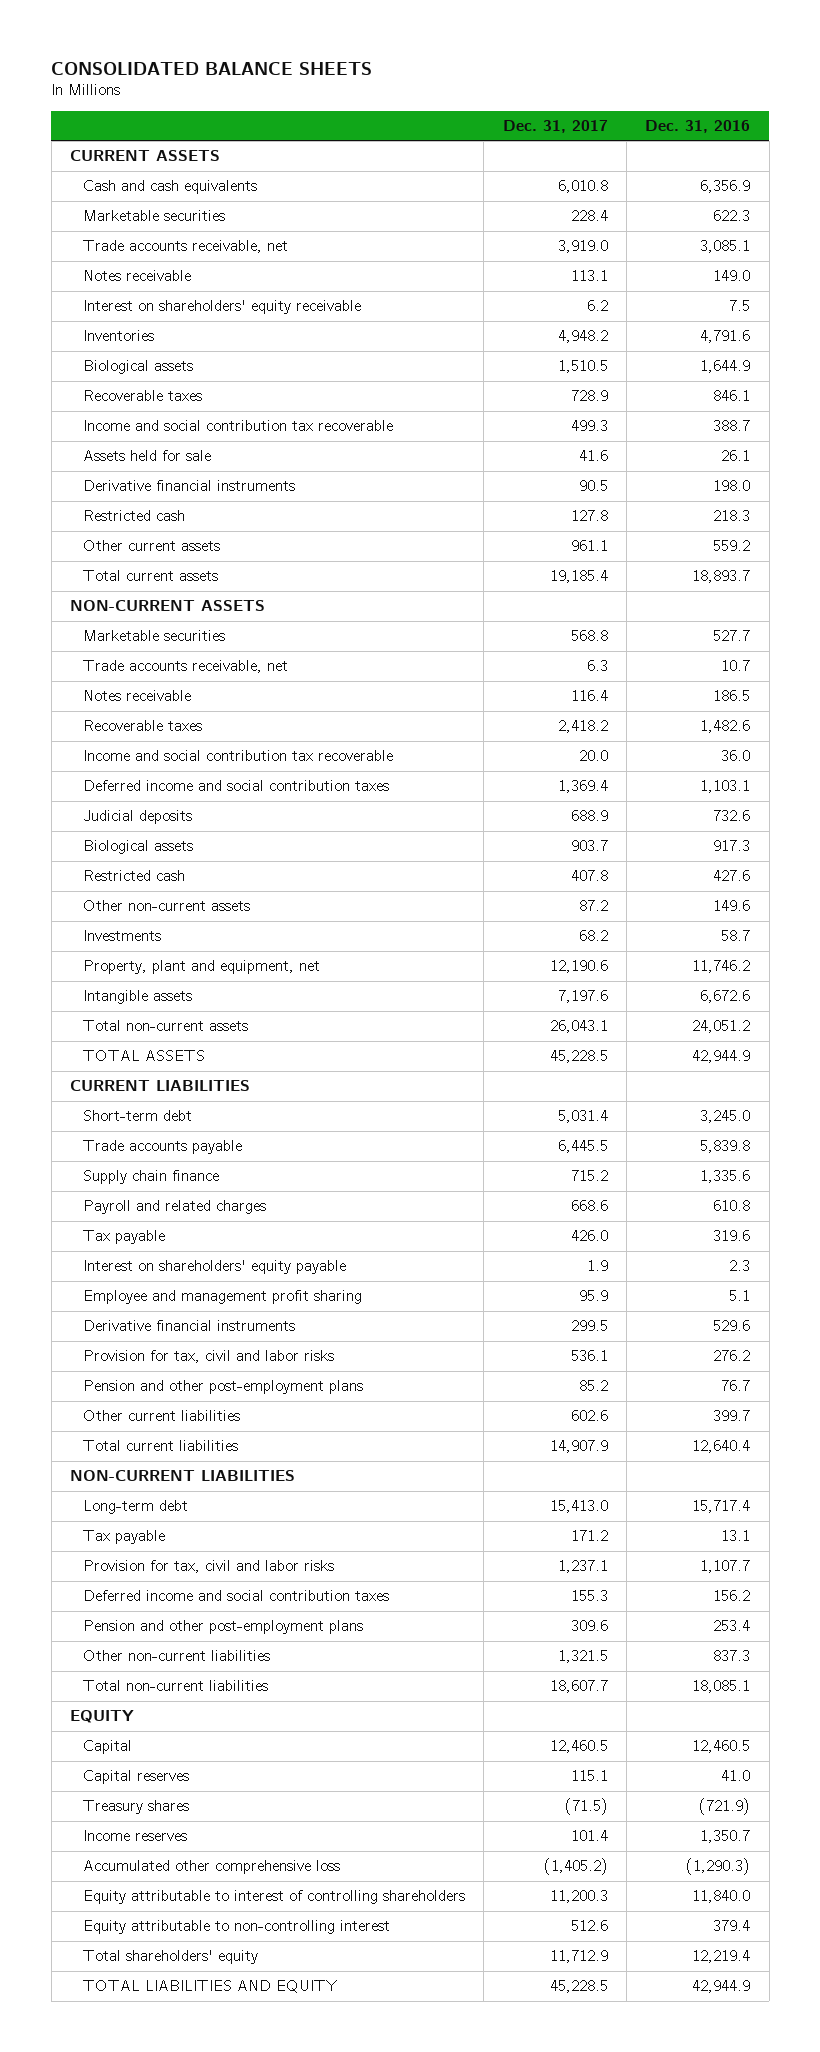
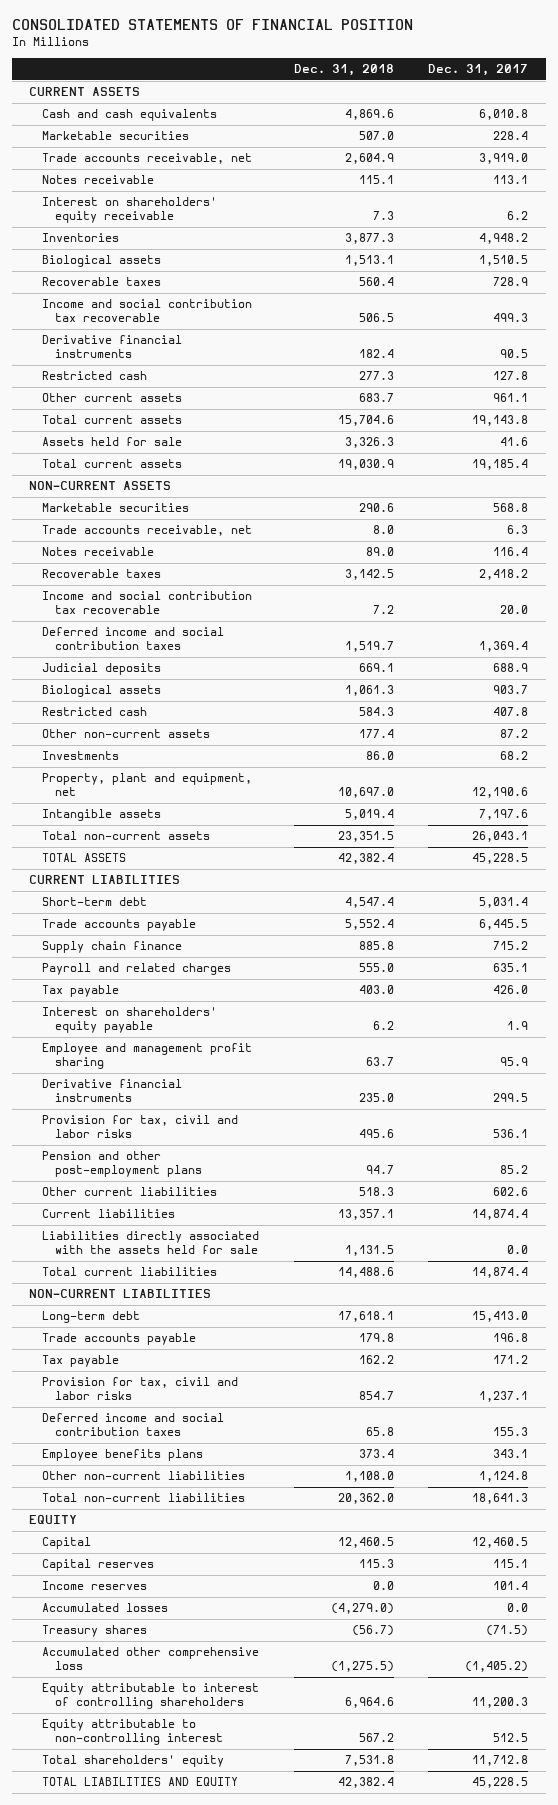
[51,61,373,75] CONSOLIDATED BALANCE SHEETS -> [11,19,413,31] CONSOLIDATED STATEMENTS OF FINANCIAL POSITION
[645,119,751,133] Dec. 31, 2016 -> none
none -> [293,64,394,77] Dec. 31, 2018
none -> [41,415,182,425] Total current assets
[83,450,212,462] Assets held for sale -> [41,437,182,447] Assets held for sale
[570,1200,608,1212] 668.6 -> [493,963,529,973] 635.1
none -> [41,1209,175,1219] Current liabilities
none -> [41,1231,259,1255] Liabilities directly associated with the assets held for sale
[549,1440,608,1454] 14,907.9 -> [472,1267,529,1279] 14,874.4
none -> [41,1333,196,1346] Trade accounts payable
[83,1620,364,1635] Pension and other post-employment plans -> none
none -> [41,1449,203,1462] Employee benefits plans
[557,1650,608,1664] 1,321.5 -> [479,1471,529,1483] 1,124.8
[549,1680,608,1694] 18,607.7 -> [472,1493,529,1505] 18,641.3
none -> [41,1603,168,1613] Accumulated losses
[83,1800,190,1815] Treasury shares -> [41,1625,147,1638] Treasury shares
[570,1920,608,1932] 512.6 -> [493,1733,529,1743] 512.5
[549,1950,608,1964] 11,712.9 -> [472,1755,529,1767] 11,712.8

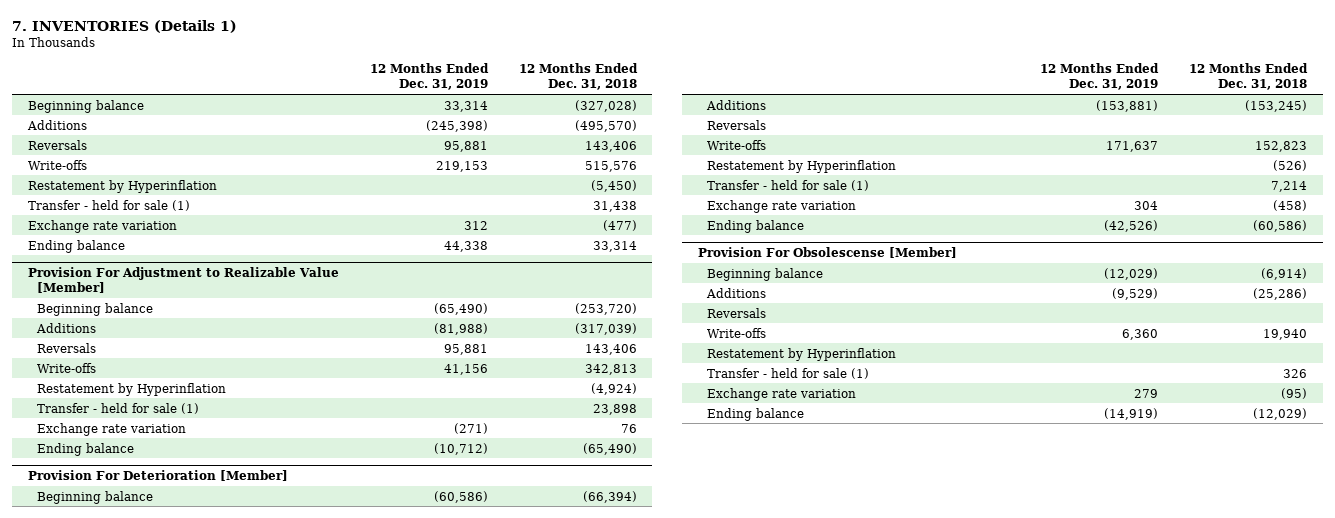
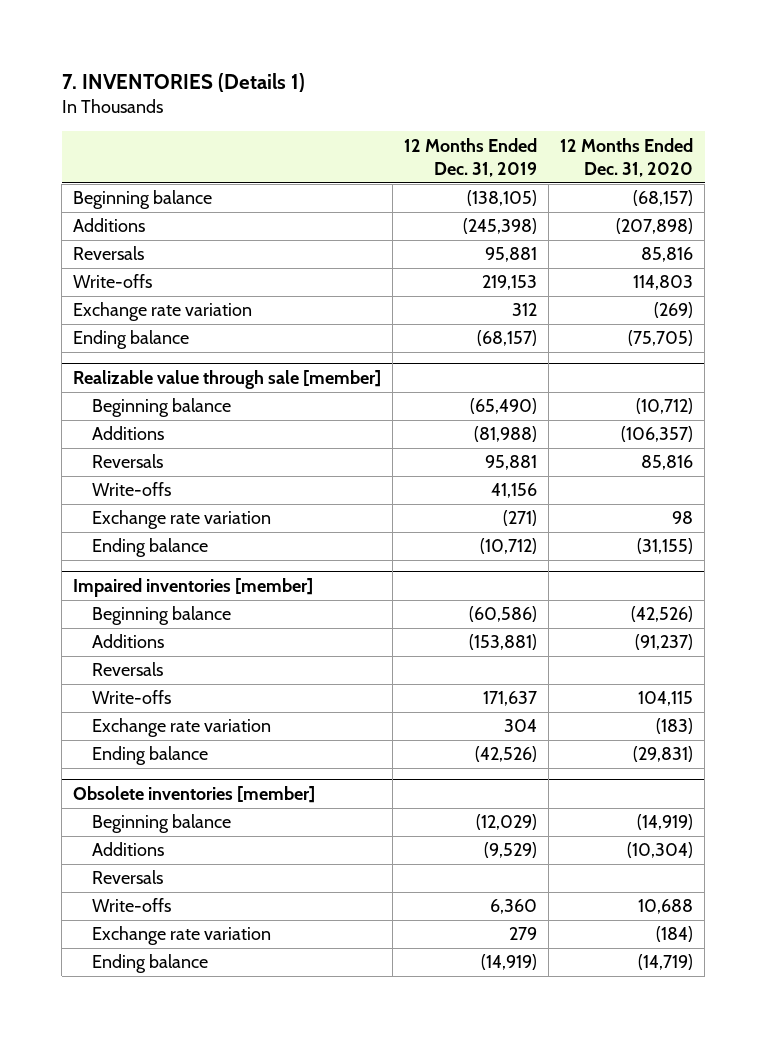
[518,63,638,91] 12 Months Ended Dec. 31, 2018 -> none
none -> [560,137,694,177] 12 Months Ended Dec. 31, 2020
[443,100,488,112] 33,314 -> [467,190,538,207] (138,105)
[27,179,217,193] Restatement by Hyperinflation -> none
[27,199,190,211] Transfer - held for sale (1) -> none
[443,240,488,252] 44,338 -> [477,330,538,347] (68,157)
[27,267,339,294] Provision For Adjustment to Realizable Value [Member] -> [73,369,382,389] Realizable value through sale [member]
[36,382,226,396] Restatement by Hyperinflation -> none
[36,402,199,414] Transfer - held for sale (1) -> none
[27,470,288,482] Provision For Deterioration [Member] -> [73,577,314,597] Impaired inventories [member]
[707,159,897,173] Restatement by Hyperinflation -> none
[707,179,870,191] Transfer - held for sale (1) -> none
[697,247,957,259] Provision For Obsolescense [Member] -> [73,785,316,803] Obsolete inventories [member]
[707,347,897,361] Restatement by Hyperinflation -> none
[707,367,870,379] Transfer - held for sale (1) -> none

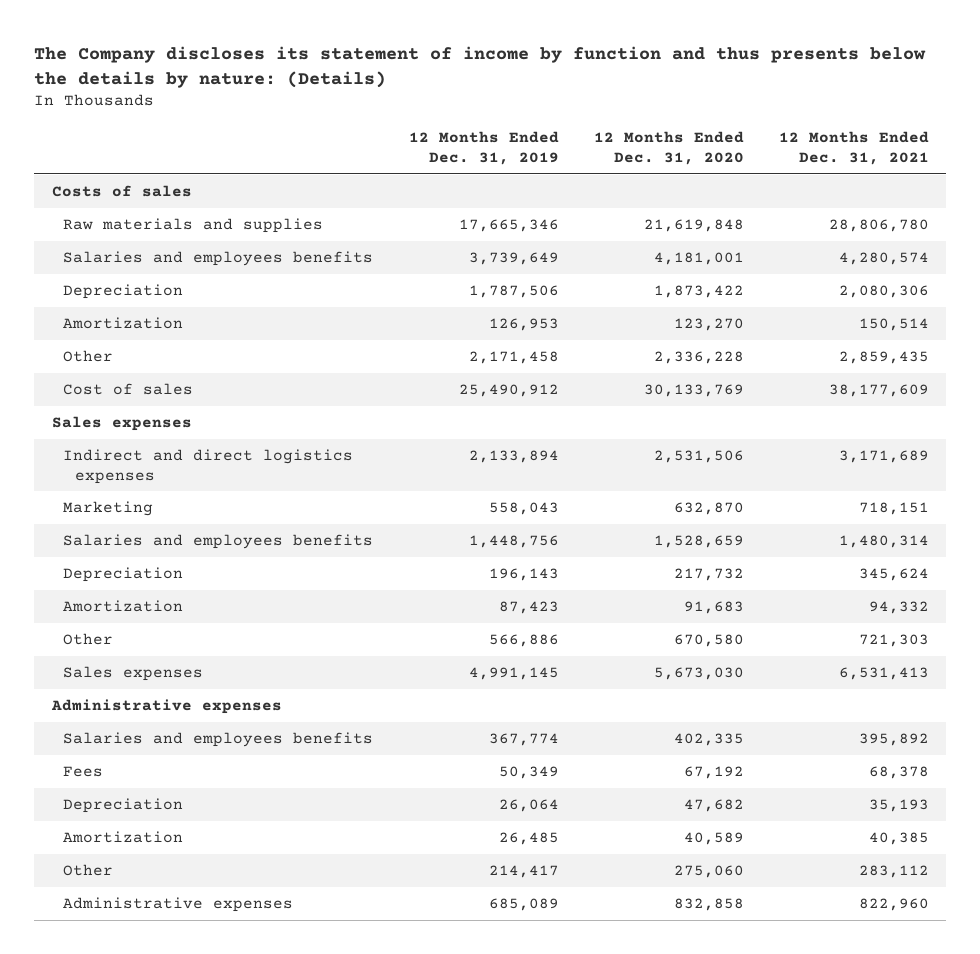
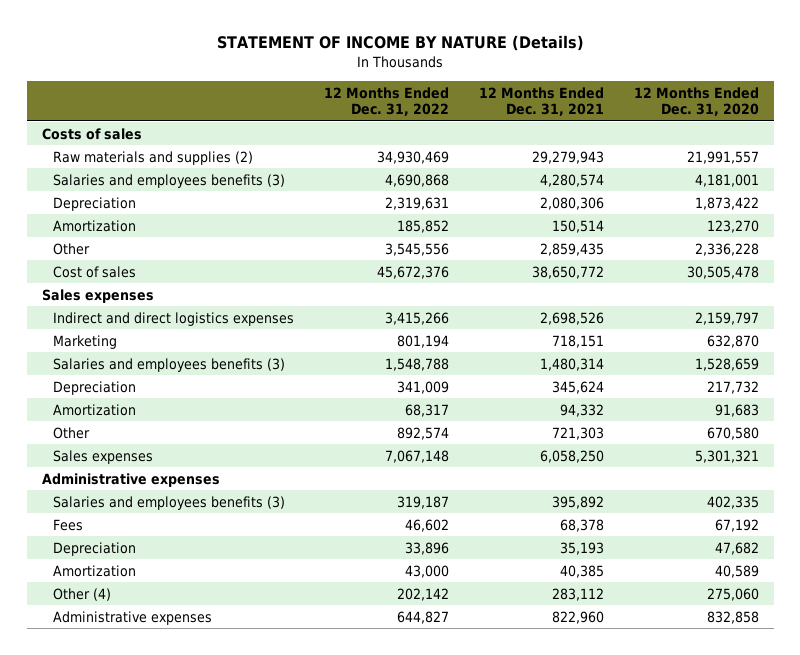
[34,45,927,88] The Company discloses its statement of income by function and thus presents below the details by nature: (Details) -> [217,35,585,52] STATEMENT OF INCOME BY NATURE (Details)
[408,131,559,166] 12 Months Ended Dec. 31, 2019 -> none
none -> [323,87,449,117] 12 Months Ended Dec. 31, 2022
[63,217,324,233] Raw materials and supplies -> [52,150,253,165] Raw materials and supplies (2)
[643,218,744,232] 21,619,848 -> [686,150,759,164] 21,991,557
[828,218,929,232] 28,806,780 -> [531,150,604,164] 29,279,943
[63,250,374,266] Salaries and employees benefits -> [52,173,285,188] Salaries and employees benefits (3)
[643,383,744,397] 30,133,769 -> [686,265,759,279] 30,505,478
[828,383,929,397] 38,177,609 -> [531,265,604,279] 38,650,772
[653,449,744,463] 2,531,506 -> [694,311,759,325] 2,159,797
[838,449,929,463] 3,171,689 -> [539,311,604,325] 2,698,526
[63,533,374,549] Salaries and employees benefits -> [52,357,285,372] Salaries and employees benefits (3)
[653,666,744,680] 5,673,030 -> [694,449,759,463] 5,301,321
[838,666,929,680] 6,531,413 -> [539,449,604,463] 6,058,250
[63,731,374,747] Salaries and employees benefits -> [52,495,285,510] Salaries and employees benefits (3)
[63,863,114,876] Other -> [52,587,111,601] Other (4)

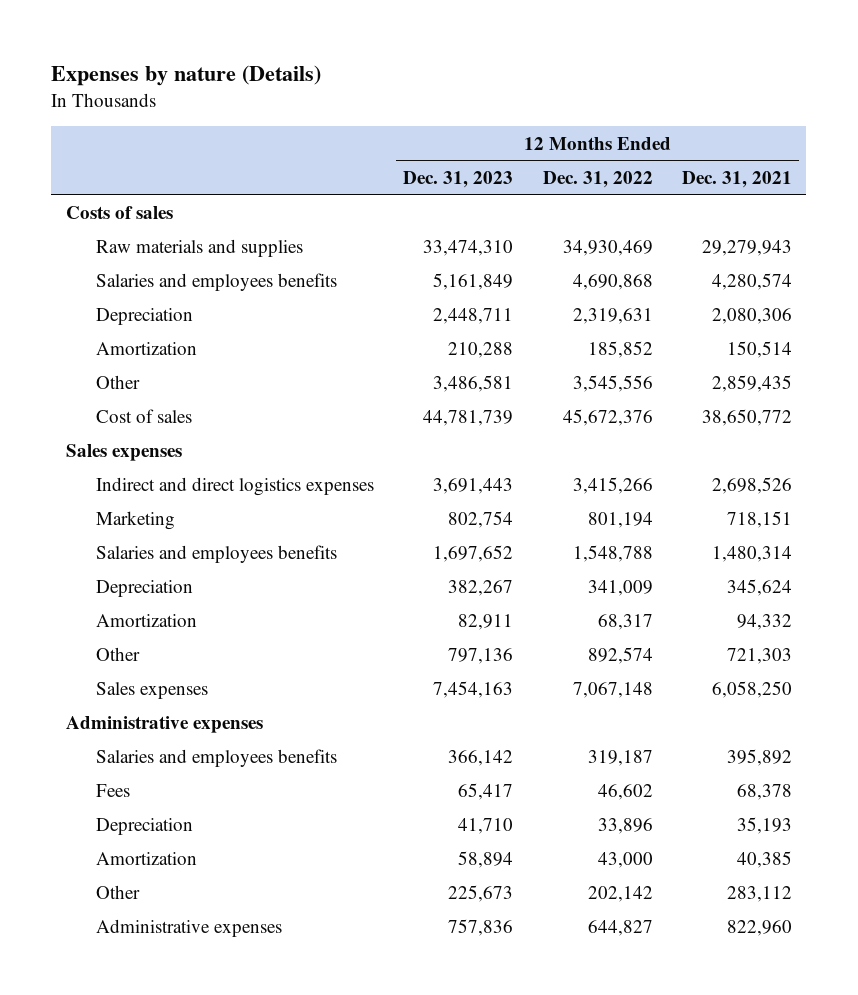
[217,35,585,52] STATEMENT OF INCOME BY NATURE (Details) -> [51,65,322,87] Expenses by nature (Details)
[633,87,759,117] 12 Months Ended Dec. 31, 2020 -> none
none -> [403,170,514,188] Dec. 31, 2023
[52,150,253,165] Raw materials and supplies (2) -> [96,239,304,258] Raw materials and supplies
[52,173,285,188] Salaries and employees benefits (3) -> [96,273,338,292] Salaries and employees benefits
[52,357,285,372] Salaries and employees benefits (3) -> [96,545,338,564] Salaries and employees benefits
[52,495,285,510] Salaries and employees benefits (3) -> [96,749,338,768] Salaries and employees benefits
[52,587,111,601] Other (4) -> [96,885,141,900] Other

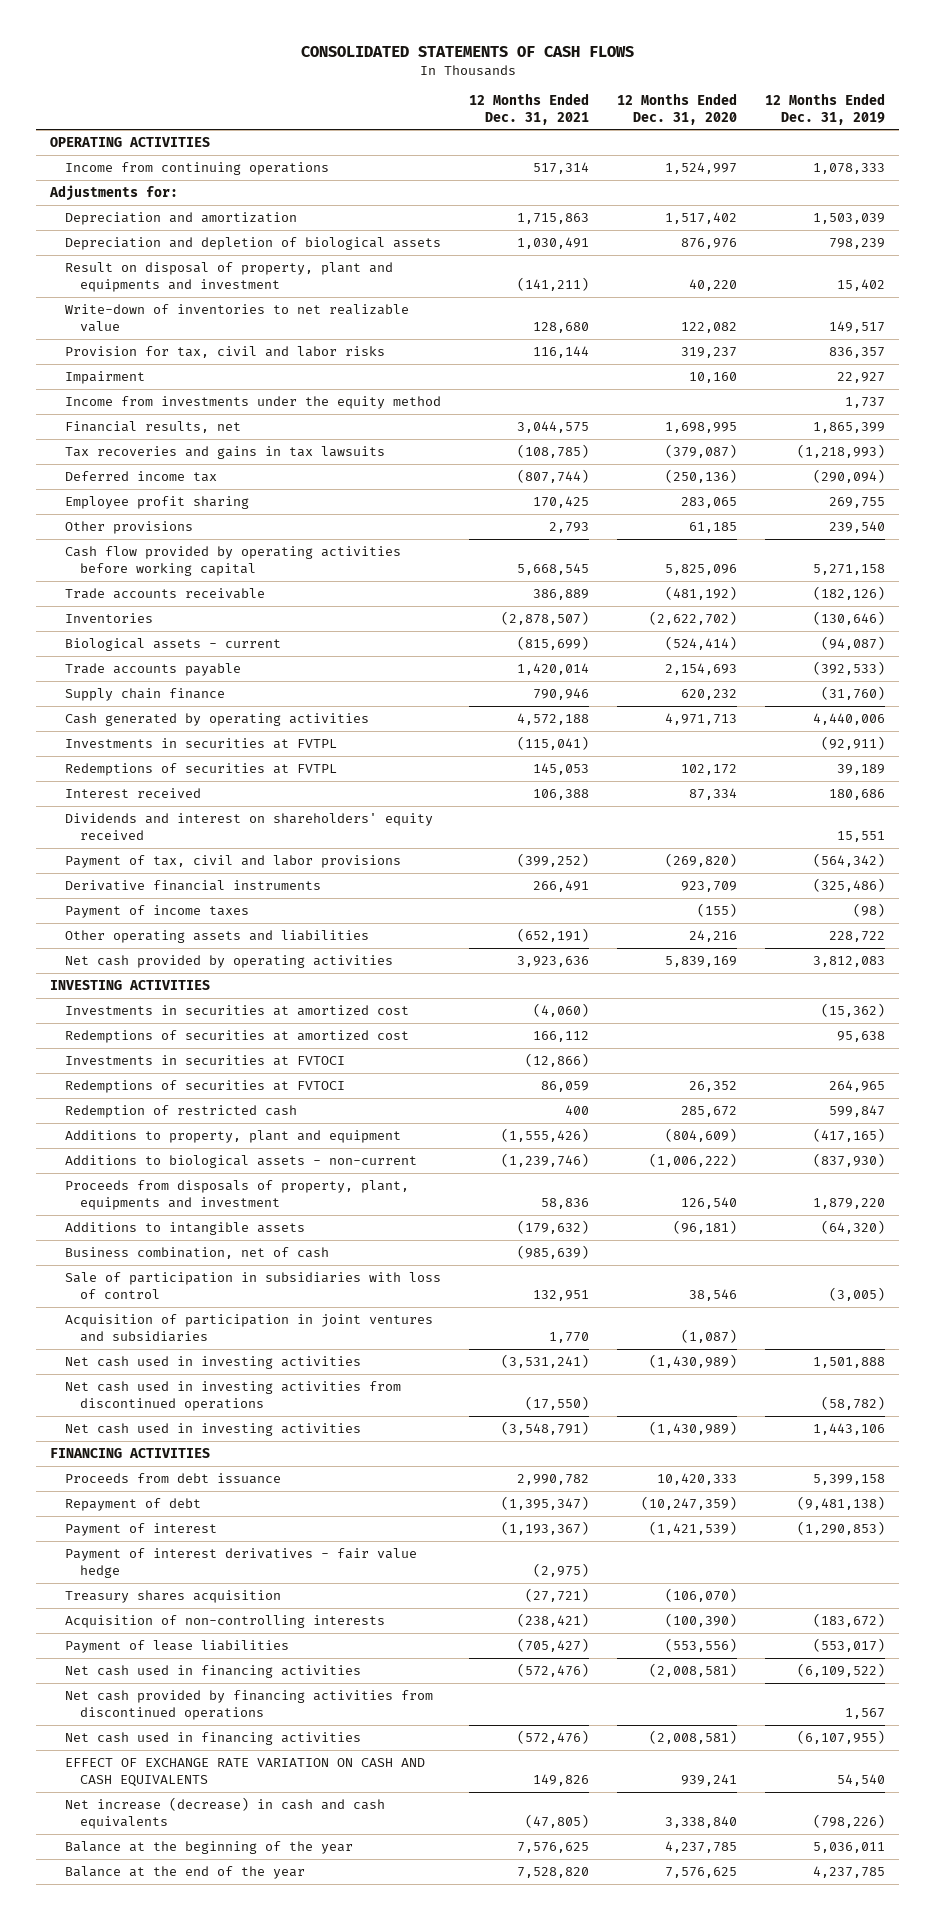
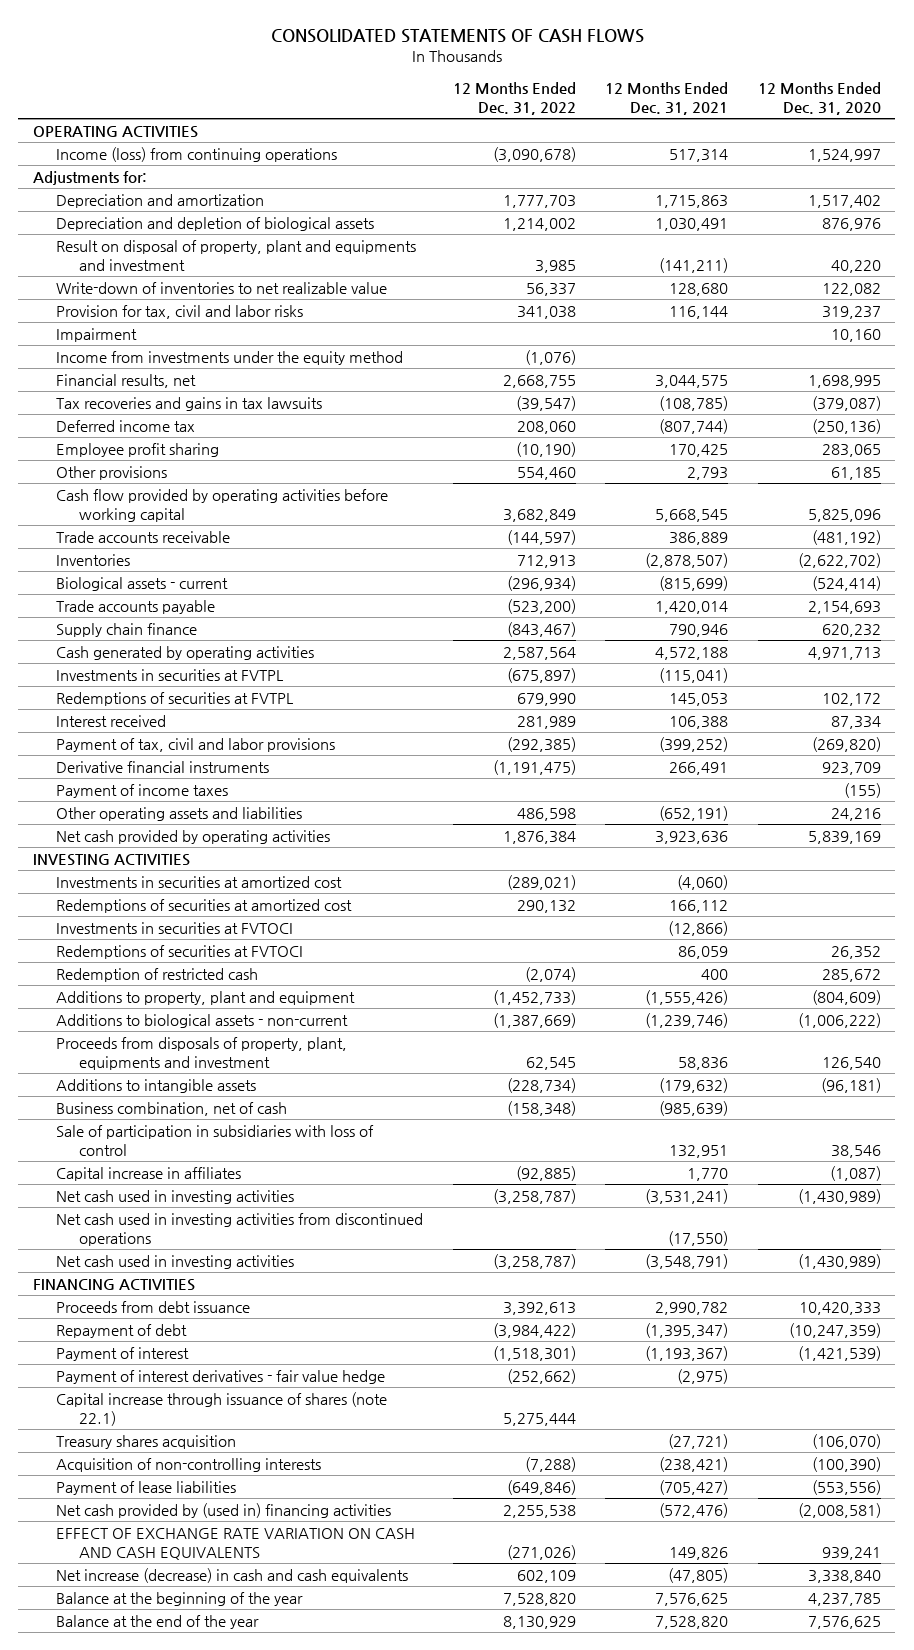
[764,92,885,125] 12 Months Ended Dec. 31, 2019 -> none
none -> [452,82,576,115] 12 Months Ended Dec. 31, 2022
[65,162,330,176] Income from continuing operations -> [55,146,337,162] Income (loss) from continuing operations
[65,813,434,840] Dividends and interest on shareholders' equity received -> none
[65,1314,434,1342] Acquisition of participation in joint ventures and subsidiaries -> [55,1166,241,1181] Capital increase in affiliates
none -> [55,1391,387,1426] Capital increase through issuance of shares (note 22.1)
[65,1690,434,1720] Net cash provided by financing activities from discontinued operations -> none
[65,1732,362,1746] Net cash used in financing activities -> none
[65,1665,362,1679] Net cash used in financing activities -> [55,1502,391,1518] Net cash provided by (used in) financing activities

